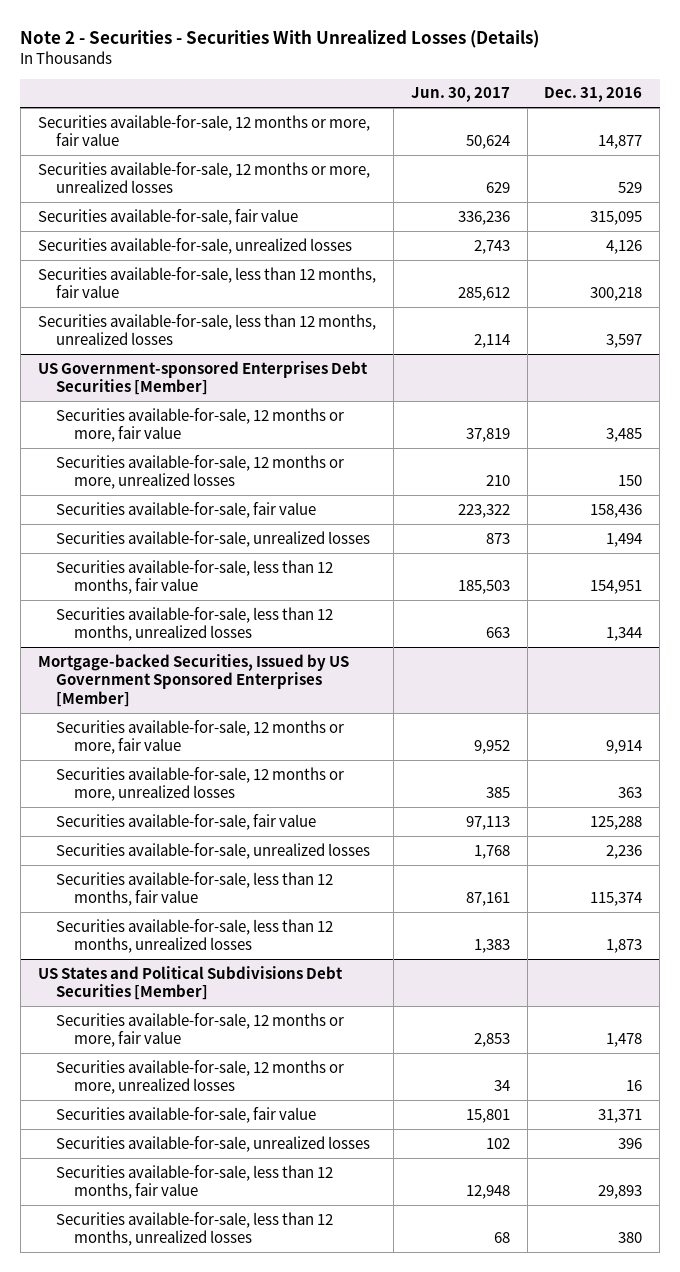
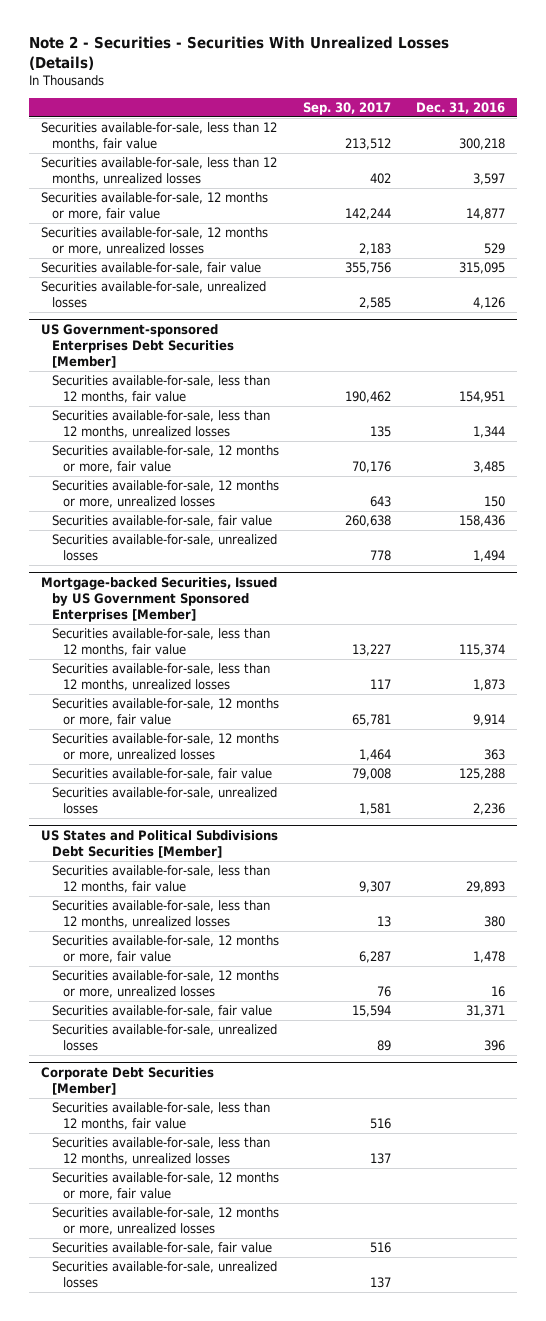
[410,87,510,103] Jun. 30, 2017 -> none
none -> [303,101,392,115] Sep. 30, 2017
[37,266,376,299] Securities available-for-sale, less than 12 months, fair value -> [40,122,277,150] Securities available-for-sale, less than 12 months, fair value
[37,313,376,346] Securities available-for-sale, less than 12 months, unrealized losses -> [40,157,277,185] Securities available-for-sale, less than 12 months, unrealized losses
[55,559,333,595] Securities available-for-sale, less than 12 months, fair value -> [51,375,270,403] Securities available-for-sale, less than 12 months, fair value
[55,606,333,642] Securities available-for-sale, less than 12 months, unrealized losses -> [51,410,270,438] Securities available-for-sale, less than 12 months, unrealized losses
[55,871,333,907] Securities available-for-sale, less than 12 months, fair value -> [51,628,270,656] Securities available-for-sale, less than 12 months, fair value
[55,918,333,954] Securities available-for-sale, less than 12 months, unrealized losses -> [51,663,270,691] Securities available-for-sale, less than 12 months, unrealized losses
[55,1164,333,1200] Securities available-for-sale, less than 12 months, fair value -> [51,865,270,893] Securities available-for-sale, less than 12 months, fair value
[55,1211,333,1247] Securities available-for-sale, less than 12 months, unrealized losses -> [51,900,270,928] Securities available-for-sale, less than 12 months, unrealized losses
none -> [40,1067,214,1095] Corporate Debt Securities [Member]
none -> [51,1102,270,1130] Securities available-for-sale, less than 12 months, fair value
none -> [51,1137,270,1165] Securities available-for-sale, less than 12 months, unrealized losses
none -> [51,1172,279,1200] Securities available-for-sale, 12 months or more, fair value
none -> [51,1207,279,1235] Securities available-for-sale, 12 months or more, unrealized losses
none -> [51,1242,272,1255] Securities available-for-sale, fair value
none -> [51,1261,277,1288] Securities available-for-sale, unrealized losses

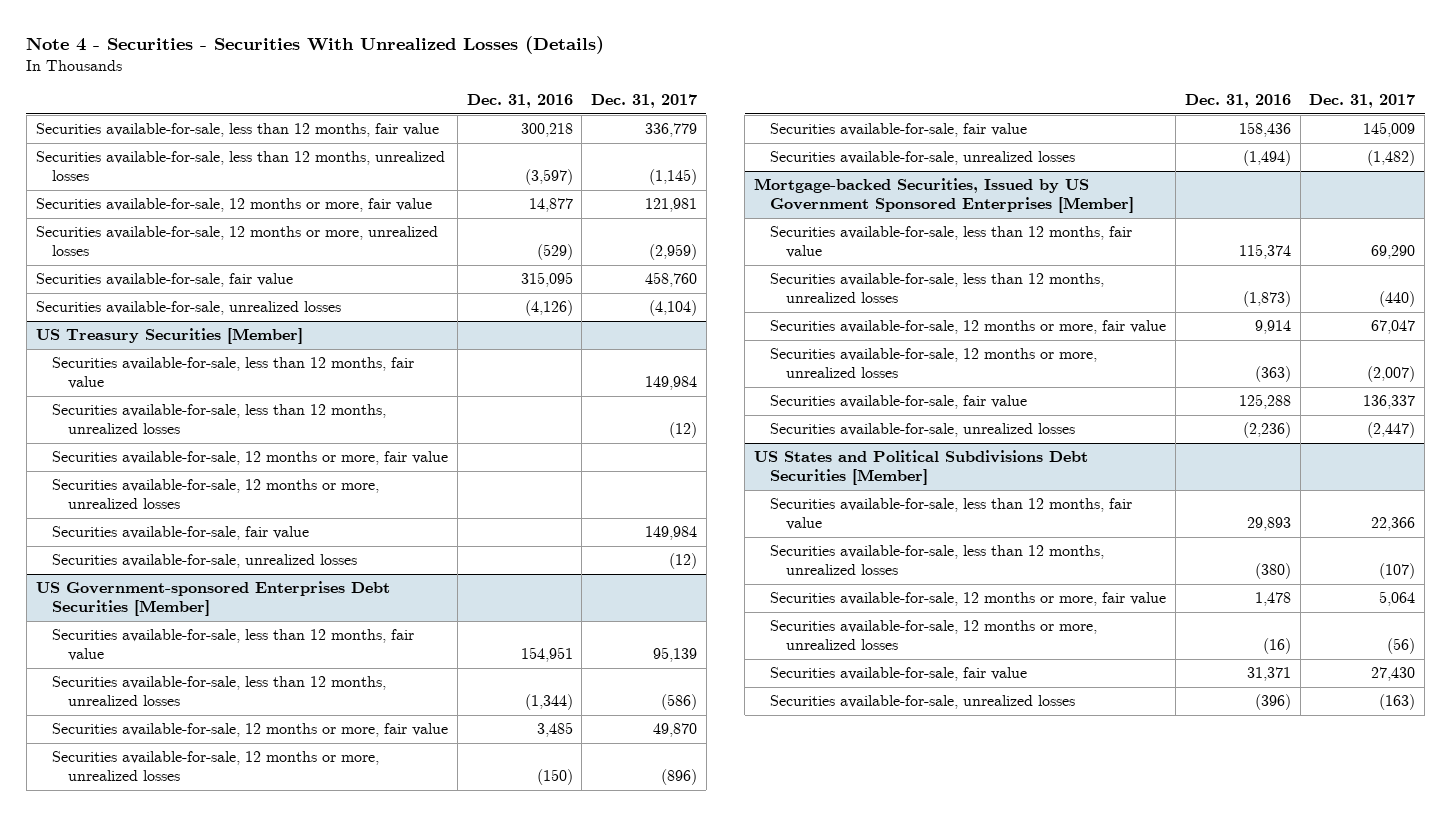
[28,36,449,70] Note 2 - Securities - Securities With Unrealized Losses (Details) -> [26,36,605,55] Note 4 - Securities - Securities With Unrealized Losses (Details)
[303,101,392,115] Sep. 30, 2017 -> none
none -> [591,94,698,109] Dec. 31, 2017
[472,172,505,185] 3,597 -> [524,169,573,186] (3,597)
[483,242,505,254] 529 -> [536,244,573,261] (529)
[472,296,505,309] 4,126 -> [524,300,573,317] (4,126)
none -> [35,328,303,345] US Treasury Securities [Member]
none -> [51,357,414,390] Securities available-for-sale, less than 12 months, fair value
none -> [51,404,386,435] Securities available-for-sale, less than 12 months, unrealized losses
none -> [51,451,448,466] Securities available-for-sale, 12 months or more, fair value
none -> [51,479,379,510] Securities available-for-sale, 12 months or more, unrealized losses
none -> [51,526,309,541] Securities available-for-sale, fair value
none -> [51,554,357,569] Securities available-for-sale, unrealized losses
[472,425,505,438] 1,344 -> [524,694,573,711] (1,344)
[483,495,505,507] 150 -> [536,769,573,786] (150)
[472,549,505,562] 1,494 -> [1242,150,1291,167] (1,494)
[472,678,505,691] 1,873 -> [1242,291,1291,308] (1,873)
[483,748,505,760] 363 -> [1254,366,1291,383] (363)
[472,802,505,815] 2,236 -> [1242,422,1291,439] (2,236)
[483,915,505,927] 380 -> [1254,563,1291,580] (380)
[490,985,505,997] 16 -> [1262,638,1291,655] (16)
[40,1067,214,1095] Corporate Debt Securities [Member] -> none
[51,1102,270,1130] Securities available-for-sale, less than 12 months, fair value -> none
[51,1137,270,1165] Securities available-for-sale, less than 12 months, unrealized losses -> none
[51,1172,279,1200] Securities available-for-sale, 12 months or more, fair value -> none
[51,1207,279,1235] Securities available-for-sale, 12 months or more, unrealized losses -> none
[51,1242,272,1255] Securities available-for-sale, fair value -> none
[51,1261,277,1288] Securities available-for-sale, unrealized losses -> none
[483,1039,505,1051] 396 -> [1254,694,1291,711] (396)

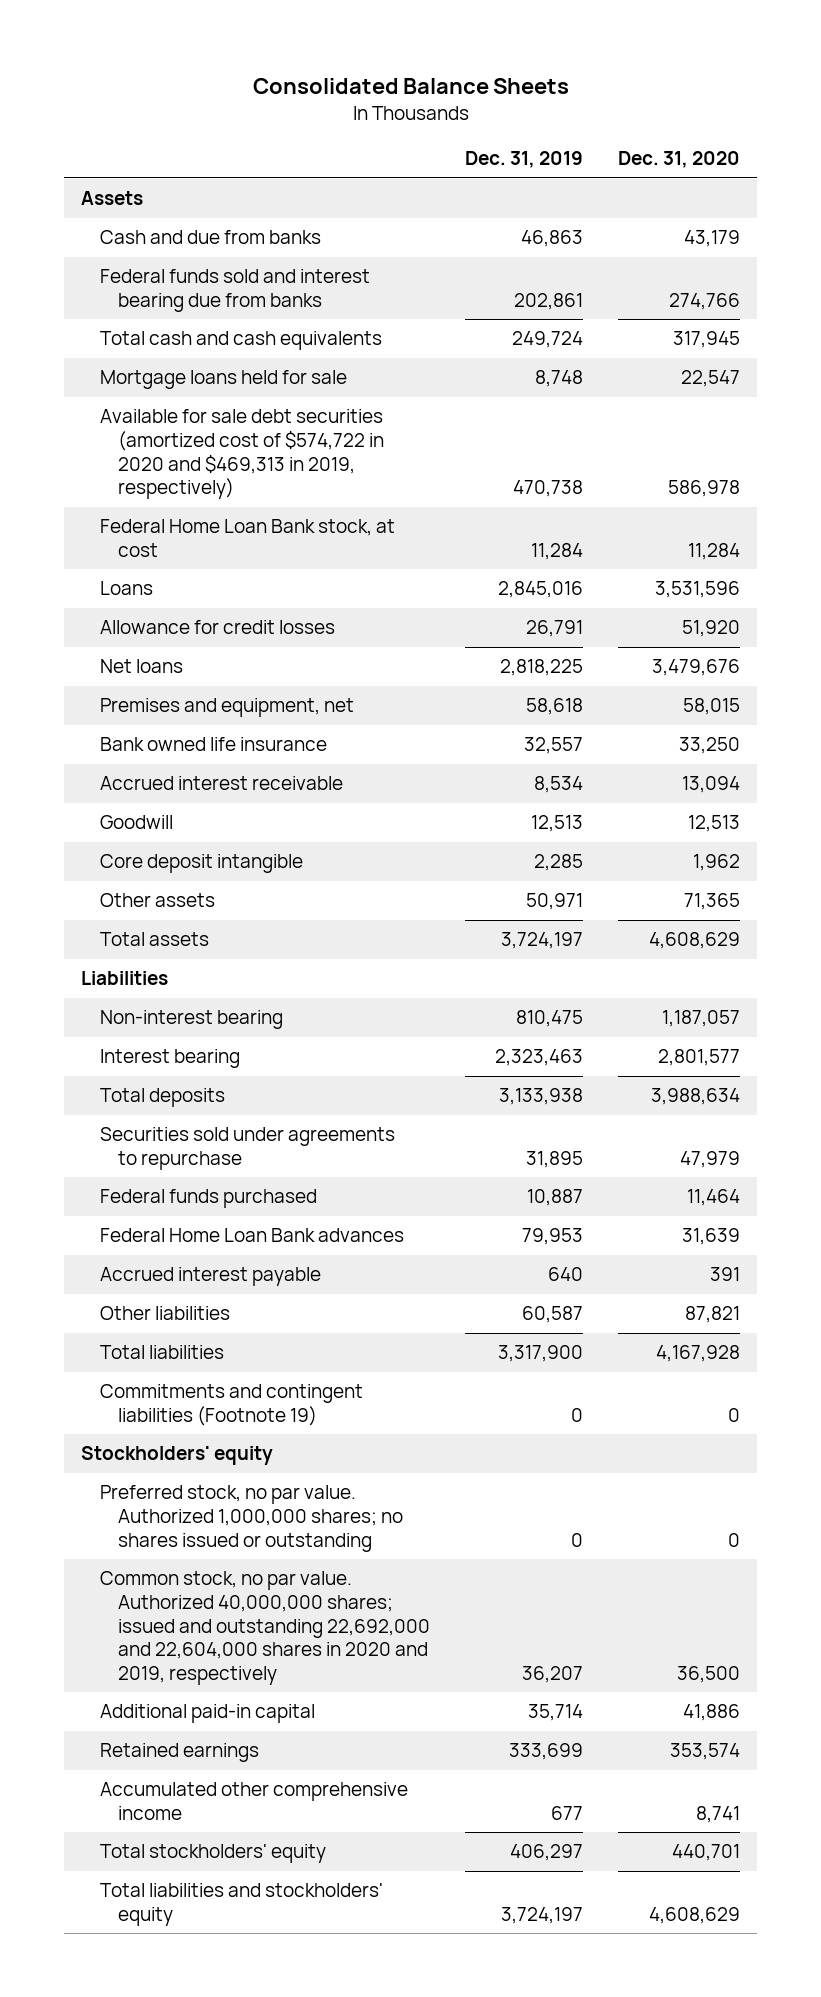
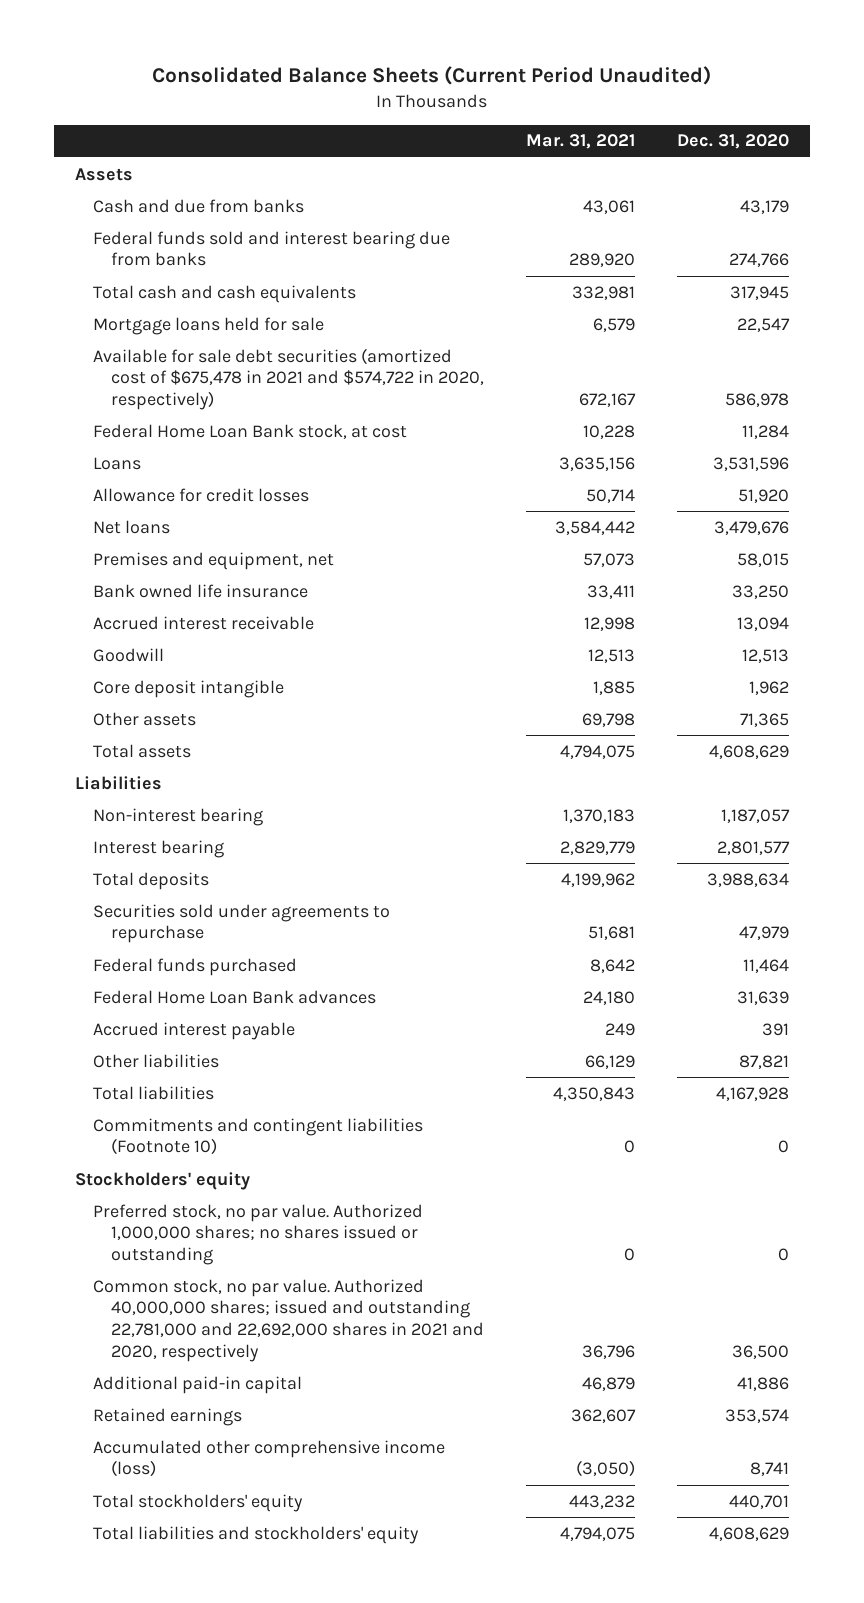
[252,77,569,94] Consolidated Balance Sheets -> [151,66,711,86] Consolidated Balance Sheets (Current Period Unaudited)
[464,151,583,169] Dec. 31, 2019 -> none
none -> [525,134,635,150] Mar. 31, 2021
[99,409,384,500] Available for sale debt securities (amortized cost of $574,722 in 2020 and $469,313 in 2019, respectively) -> [92,347,484,411] Available for sale debt securities (amortized cost of $675,478 in 2021 and $574,722 in 2020, respectively)
[99,1384,363,1426] Commitments and contingent liabilities (Footnote 19) -> [92,1117,423,1156] Commitments and contingent liabilities (Footnote 10)
[99,1571,430,1685] Common stock, no par value. Authorized 40,000,000 shares; issued and outstanding 22,692,000 and 22,604,000 shares in 2020 and 2019, respectively -> [92,1278,484,1363] Common stock, no par value. Authorized 40,000,000 shares; issued and outstanding 22,781,000 and 22,692,000 shares in 2021 and 2020, respectively
[99,1782,408,1820] Accumulated other comprehensive income -> [92,1439,445,1478] Accumulated other comprehensive income (loss)

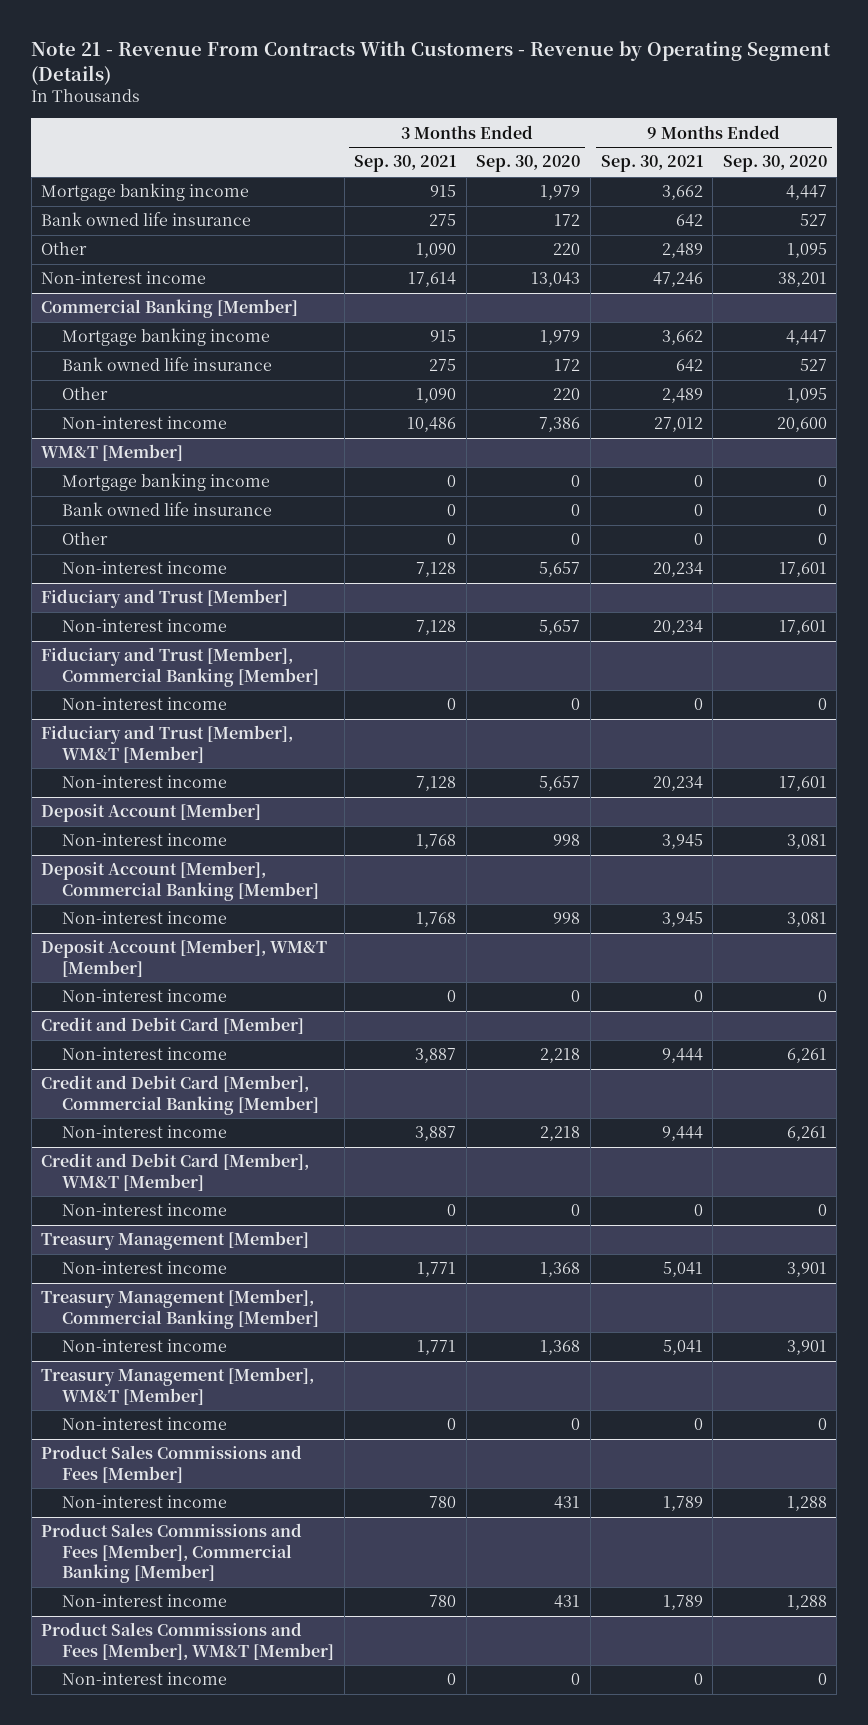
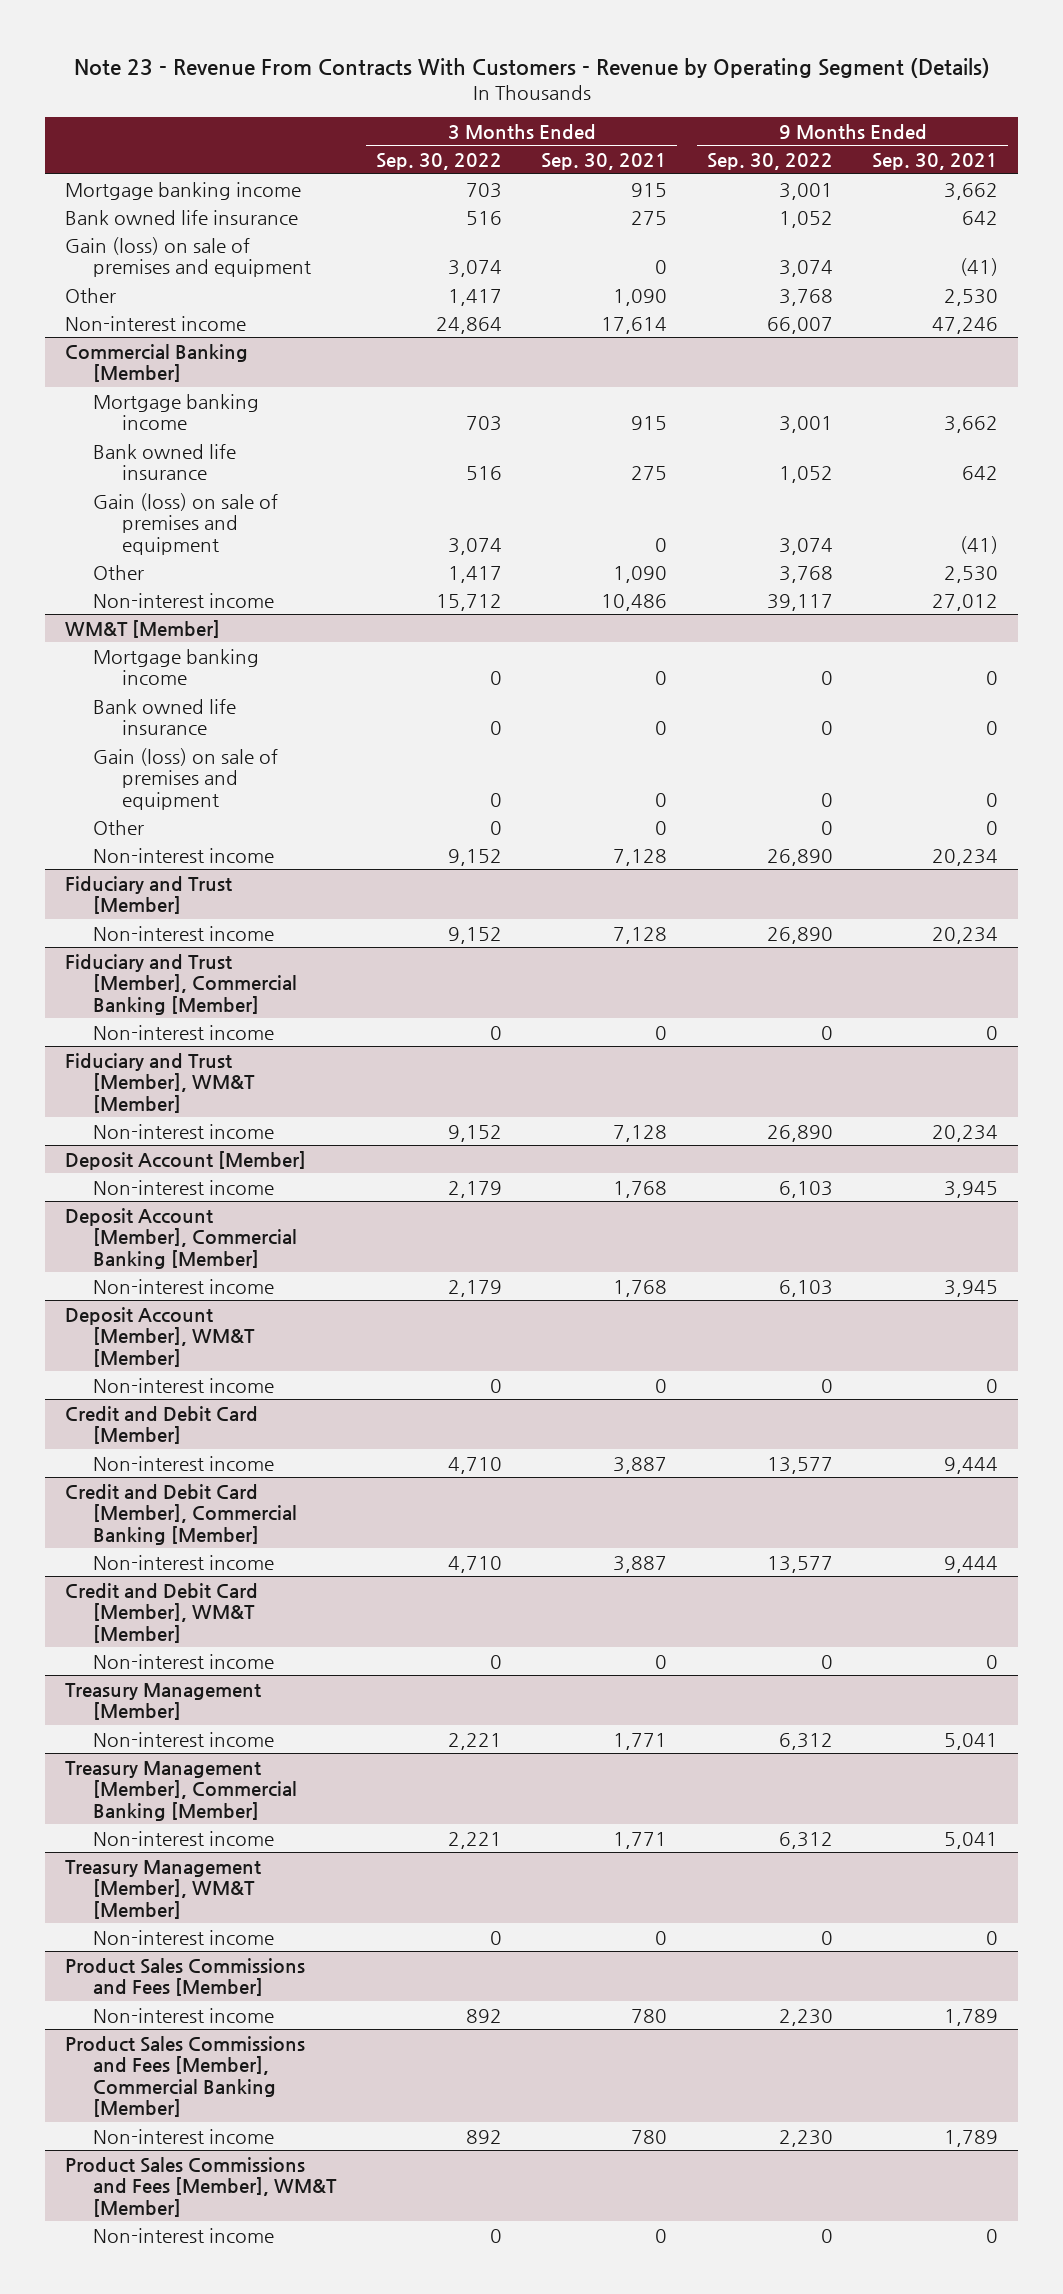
[31,40,832,85] Note 21 - Revenue From Contracts With Customers - Revenue by Operating Segment (Details) -> [73,57,990,78] Note 23 - Revenue From Contracts With Customers - Revenue by Operating Segment (Details)
[476,155,581,173] Sep. 30, 2020 -> none
[722,155,827,173] Sep. 30, 2020 -> none
none -> [375,153,502,171] Sep. 30, 2022
none -> [706,153,833,171] Sep. 30, 2022
none -> [64,236,312,278] Gain (loss) on sale of premises and equipment
[661,243,703,259] 2,489 -> [944,288,999,306] 2,530
none -> [93,492,279,555] Gain (loss) on sale of premises and equipment
[661,388,703,404] 2,489 -> [944,565,999,583] 2,530
none -> [93,747,279,810] Gain (loss) on sale of premises and equipment

